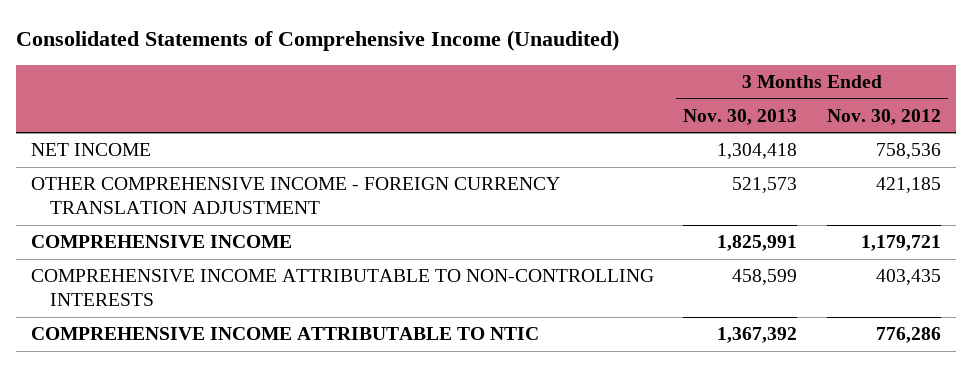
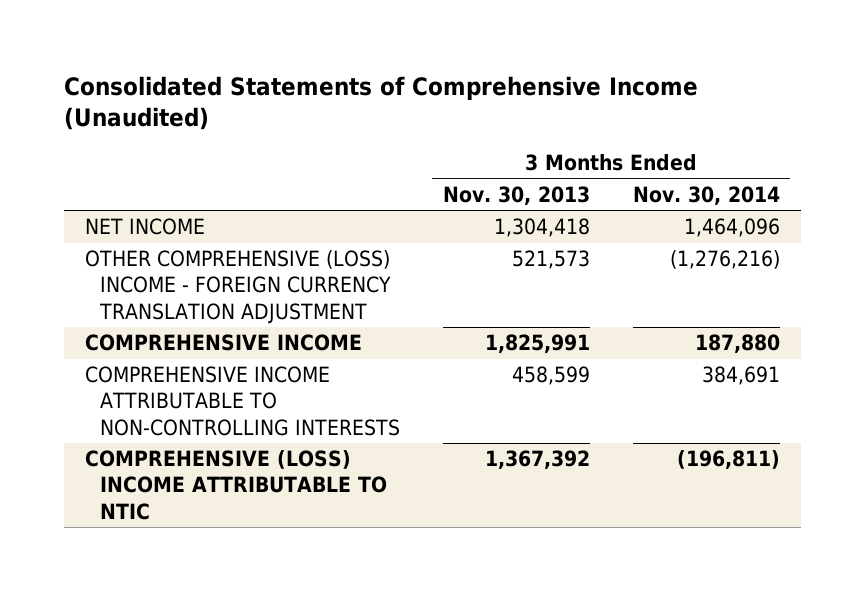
[826,108,941,125] Nov. 30, 2012 -> none
none -> [632,185,780,205] Nov. 30, 2014
[30,177,560,215] OTHER COMPREHENSIVE INCOME - FOREIGN CURRENCY TRANSLATION ADJUSTMENT -> [85,250,391,324] OTHER COMPREHENSIVE (LOSS) INCOME - FOREIGN CURRENCY TRANSLATION ADJUSTMENT
[30,327,539,341] COMPREHENSIVE INCOME ATTRIBUTABLE TO NTIC -> [85,450,387,520] COMPREHENSIVE (LOSS) INCOME ATTRIBUTABLE TO NTIC

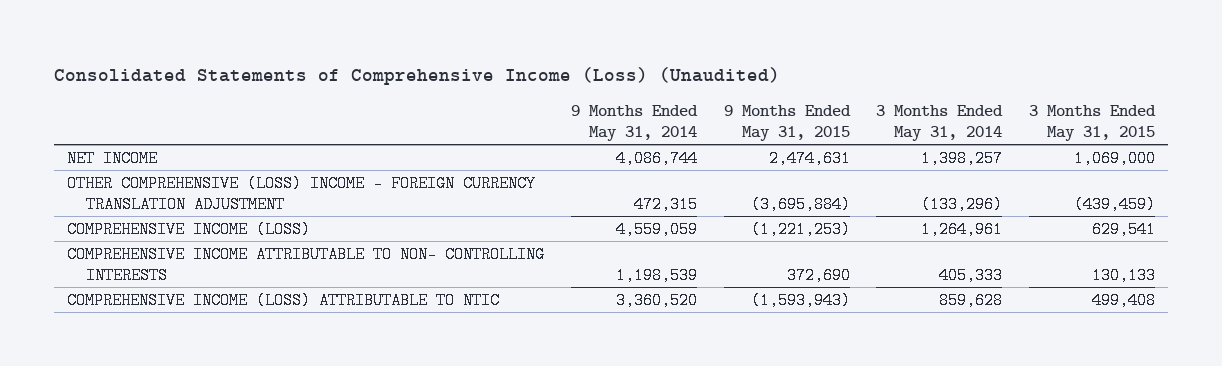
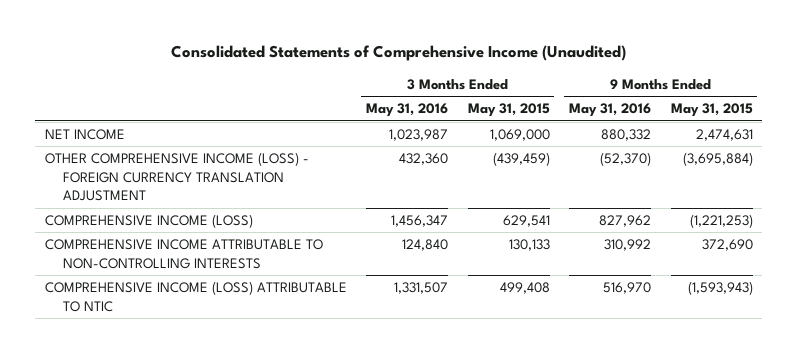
[54,67,781,86] Consolidated Statements of Comprehensive Income (Loss) (Unaudited) -> [170,45,626,62] Consolidated Statements of Comprehensive Income (Unaudited)
[570,105,698,142] 9 Months Ended May 31, 2014 -> none
[876,105,1004,142] 3 Months Ended May 31, 2014 -> none
none -> [366,103,449,118] May 31, 2016
none -> [569,103,652,118] May 31, 2016
[67,174,537,213] OTHER COMPREHENSIVE (LOSS) INCOME - FOREIGN CURRENCY TRANSLATION ADJUSTMENT -> [44,151,309,202] OTHER COMPREHENSIVE INCOME (LOSS) - FOREIGN CURRENCY TRANSLATION ADJUSTMENT
[67,245,546,284] COMPREHENSIVE INCOME ATTRIBUTABLE TO NON- CONTROLLING INTERESTS -> [44,238,323,269] COMPREHENSIVE INCOME ATTRIBUTABLE TO NON-CONTROLLING INTERESTS

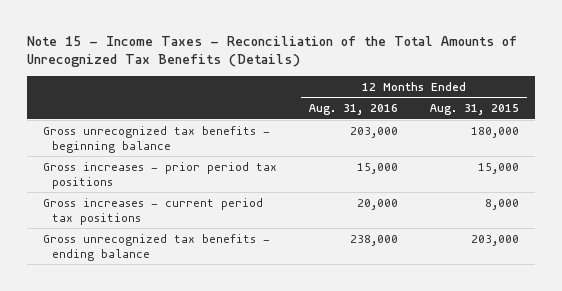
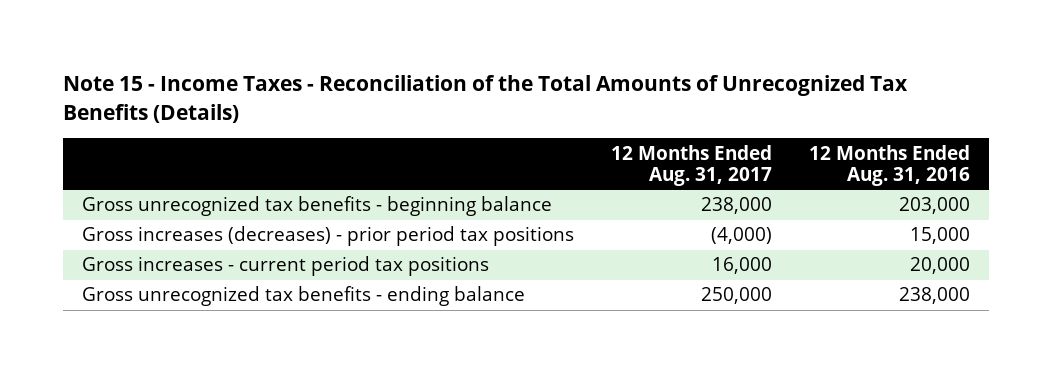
[429,104,519,116] Aug. 31, 2015 -> none
none -> [611,144,773,187] 12 Months Ended Aug. 31, 2017
[43,161,278,189] Gross increases - prior period tax positions -> [81,226,574,247] Gross increases (decreases) - prior period tax positions

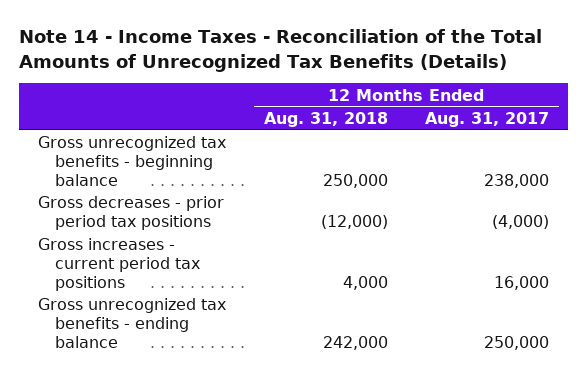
[62,75,908,124] Note 15 - Income Taxes - Reconciliation of the Total Amounts of Unrecognized Tax Benefits (Details) -> [18,29,542,72] Note 14 - Income Taxes - Reconciliation of the Total Amounts of Unrecognized Tax Benefits (Details)
[809,144,971,187] 12 Months Ended Aug. 31, 2016 -> none
none -> [263,111,388,127] Aug. 31, 2018
[81,226,574,247] Gross increases (decreases) - prior period tax positions -> [37,196,224,230] Gross decreases - prior period tax positions

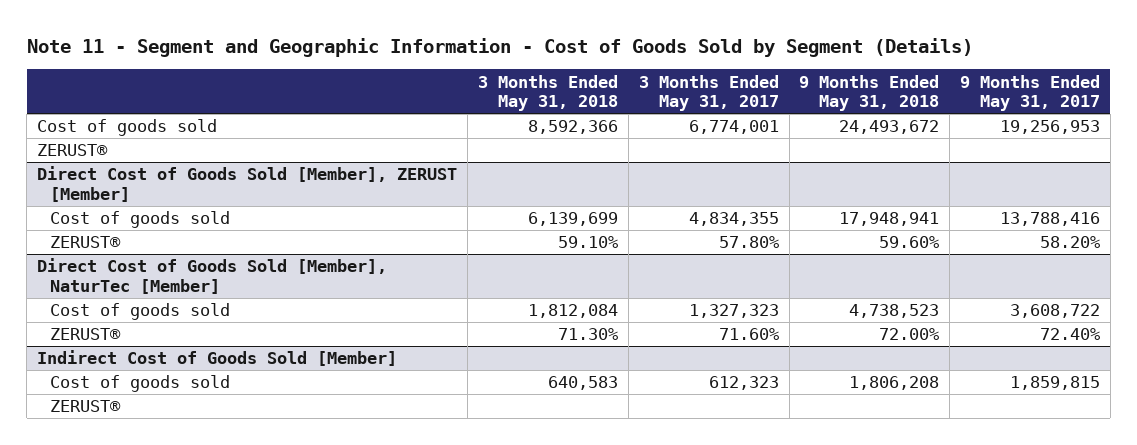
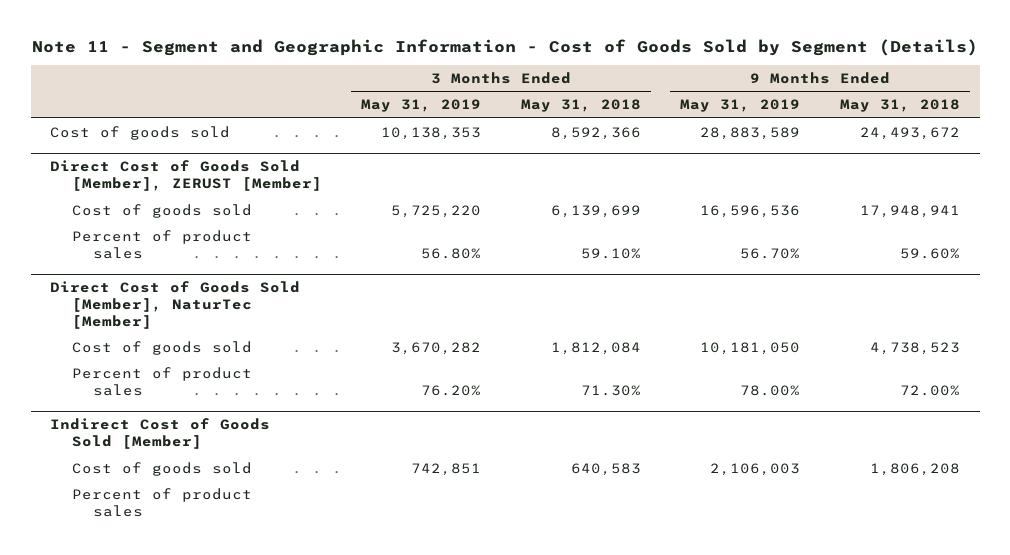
[638,74,779,111] 3 Months Ended May 31, 2017 -> none
[960,74,1101,111] 9 Months Ended May 31, 2017 -> none
none -> [361,99,482,113] May 31, 2019
none -> [680,99,801,113] May 31, 2019
[37,144,109,157] ZERUST® -> none
[49,236,121,249] ZERUST® -> [71,229,252,259] Percent of product sales
[49,328,121,341] ZERUST® -> [71,366,252,396] Percent of product sales
[49,400,121,413] ZERUST® -> [71,487,252,517] Percent of product sales

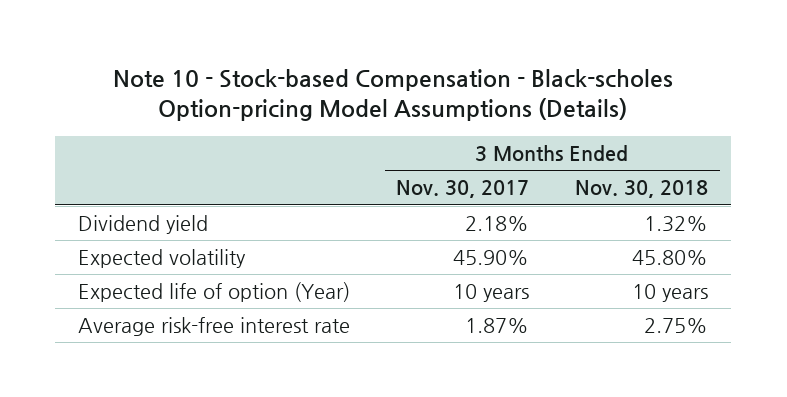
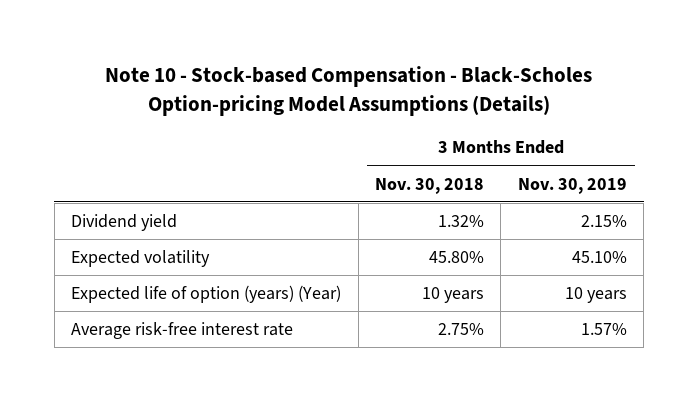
[113,68,674,122] Note 10 - Stock-based Compensation - Black-scholes Option-pricing Model Assumptions (Details) -> [104,66,592,116] Note 10 - Stock-based Compensation - Black-Scholes Option-pricing Model Assumptions (Details)
[396,180,530,199] Nov. 30, 2017 -> none
none -> [517,177,627,194] Nov. 30, 2019
[78,282,351,303] Expected life of option (Year) -> [71,285,342,304] Expected life of option (years) (Year)

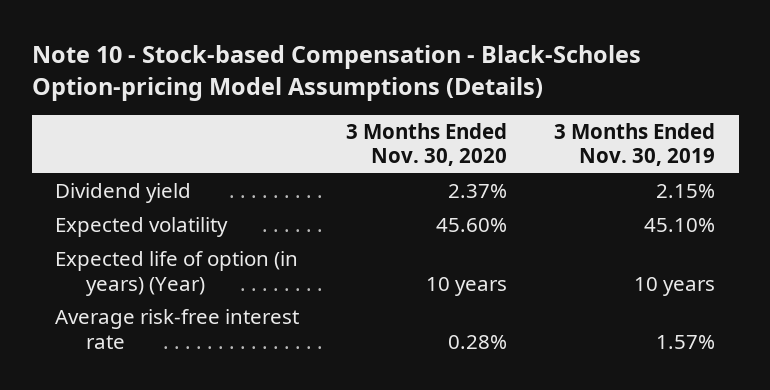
[374,177,484,194] Nov. 30, 2018 -> none
none -> [346,123,508,167] 3 Months Ended Nov. 30, 2020
[71,285,342,304] Expected life of option (years) (Year) -> [55,251,299,296] Expected life of option (in years) (Year)

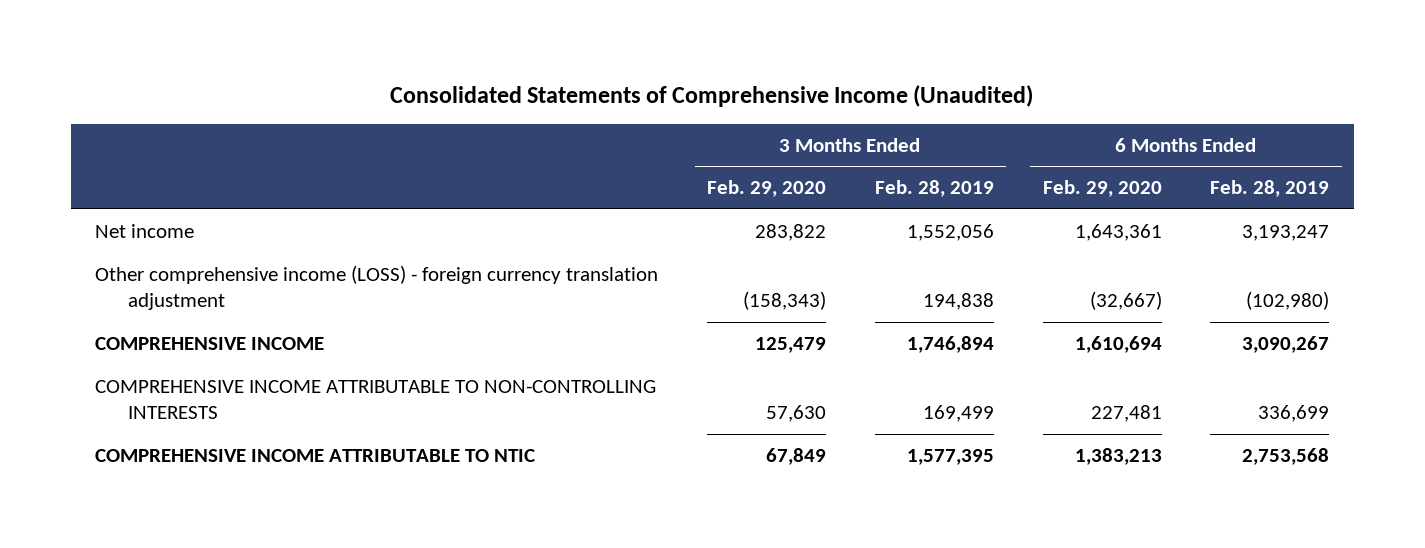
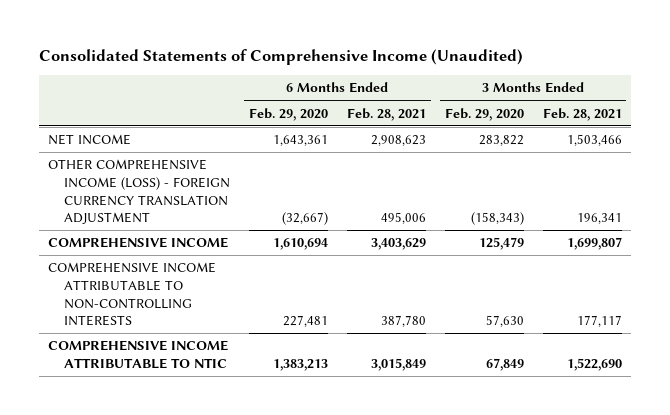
[874,180,994,198] Feb. 28, 2019 -> none
[1210,180,1330,198] Feb. 28, 2019 -> none
none -> [346,107,426,121] Feb. 28, 2021
none -> [542,107,622,121] Feb. 28, 2021
[95,224,195,239] Net income -> [47,134,131,146] NET INCOME
[95,265,659,311] Other comprehensive income (LOSS) - foreign currency translation adjustment -> [47,159,231,225] OTHER COMPREHENSIVE INCOME (LOSS) - FOREIGN CURRENCY TRANSLATION ADJUSTMENT

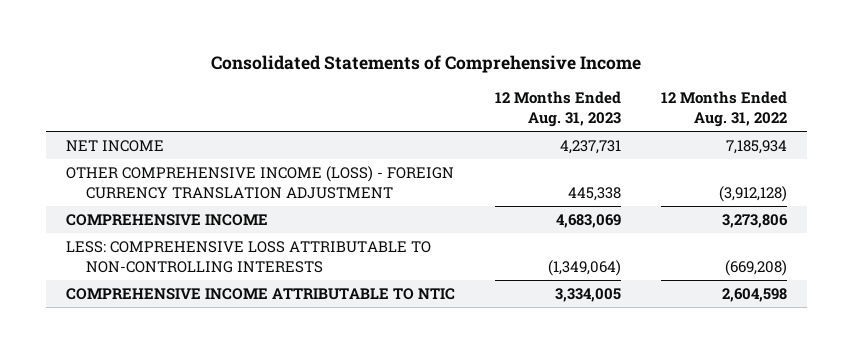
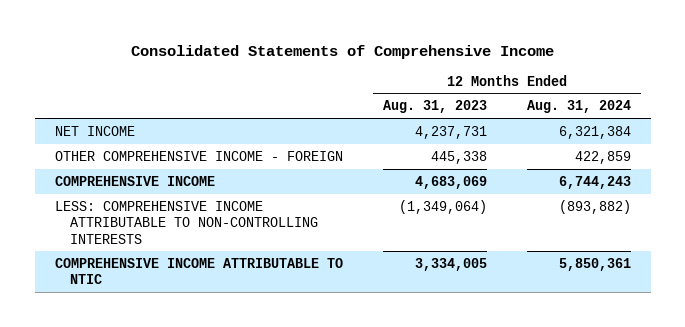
[660,91,787,127] 12 Months Ended Aug. 31, 2022 -> none
none -> [526,100,631,114] Aug. 31, 2024
[65,166,454,199] OTHER COMPREHENSIVE INCOME (LOSS) - FOREIGN CURRENCY TRANSLATION ADJUSTMENT -> [54,150,343,161] OTHER COMPREHENSIVE INCOME - FOREIGN
[65,241,431,273] LESS: COMPREHENSIVE LOSS ATTRIBUTABLE TO NON-CONTROLLING INTERESTS -> [54,200,319,244] LESS: COMPREHENSIVE INCOME ATTRIBUTABLE TO NON-CONTROLLING INTERESTS

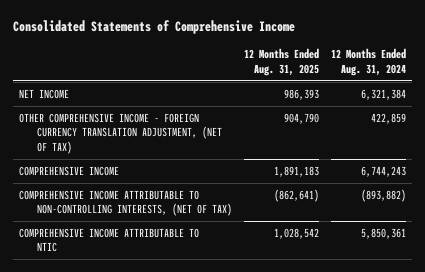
[382,100,487,114] Aug. 31, 2023 -> none
none -> [244,48,320,76] 12 Months Ended Aug. 31, 2025
[54,150,343,161] OTHER COMPREHENSIVE INCOME - FOREIGN -> [18,112,223,154] OTHER COMPREHENSIVE INCOME - FOREIGN CURRENCY TRANSLATION ADJUSTMENT, (NET OF TAX)
[54,200,319,244] LESS: COMPREHENSIVE INCOME ATTRIBUTABLE TO NON-CONTROLLING INTERESTS -> [18,189,233,217] COMPREHENSIVE INCOME ATTRIBUTABLE TO NON-CONTROLLING INTERESTS, (NET OF TAX)

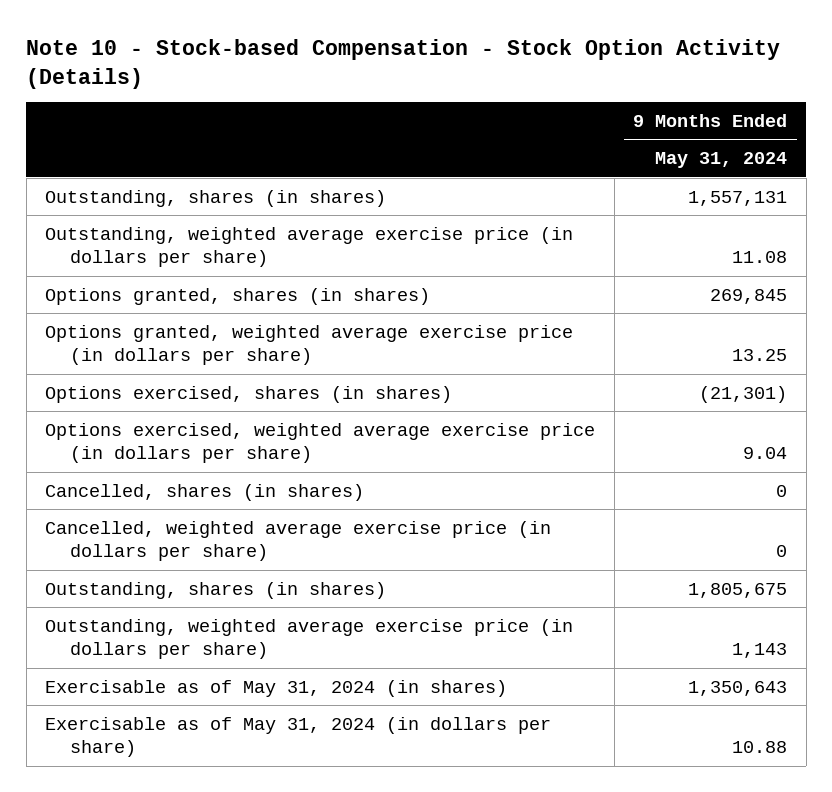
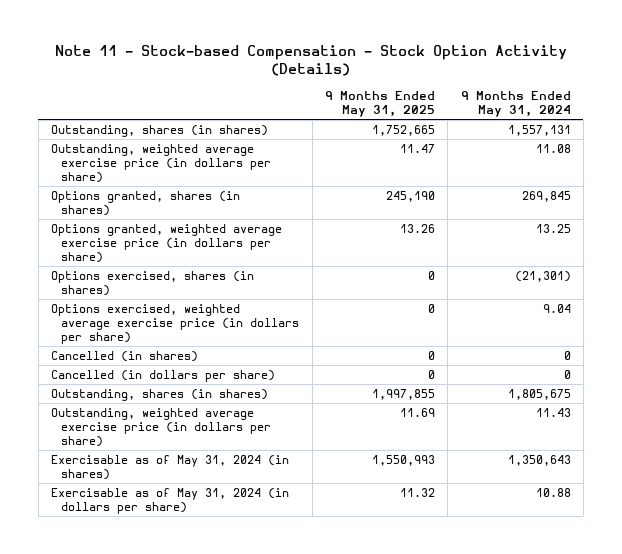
[26,38,781,89] Note 10 - Stock-based Compensation - Stock Option Activity (Details) -> [54,45,567,77] Note 11 - Stock-based Compensation - Stock Option Activity (Details)
none -> [325,90,436,117] 9 Months Ended May 31, 2025
[45,483,365,501] Cancelled, shares (in shares) -> [51,350,199,362] Cancelled (in shares)
[45,520,552,562] Cancelled, weighted average exercise price (in dollars per share) -> [51,369,276,382] Cancelled (in dollars per share)
[732,643,788,659] 1,143 -> [535,407,571,417] 11.43

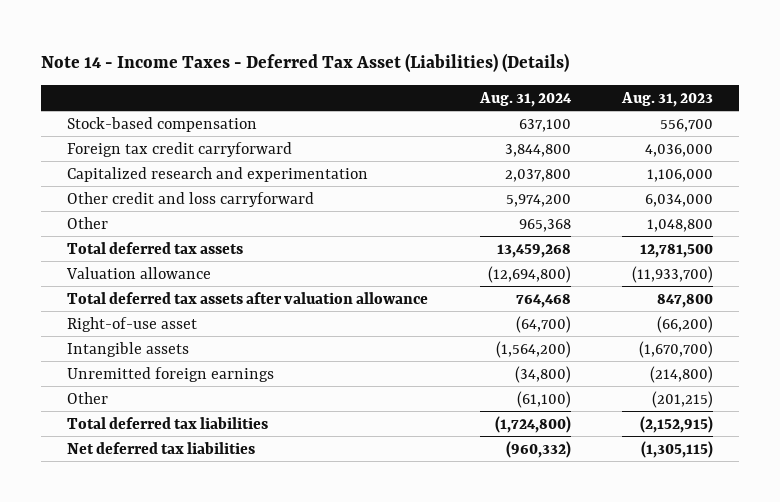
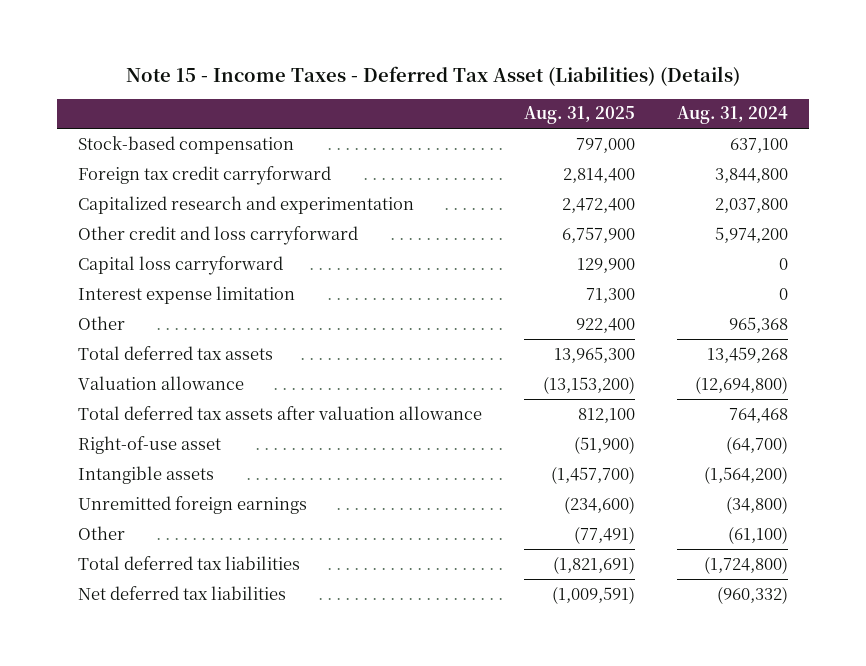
[40,52,569,72] Note 14 - Income Taxes - Deferred Tax Asset (Liabilities) (Details) -> [126,66,741,87] Note 15 - Income Taxes - Deferred Tax Asset (Liabilities) (Details)
[621,91,714,107] Aug. 31, 2023 -> none
none -> [524,106,636,125] Aug. 31, 2025
none -> [77,255,283,275] Capital loss carryforward
none -> [77,285,295,304] Interest expense limitation

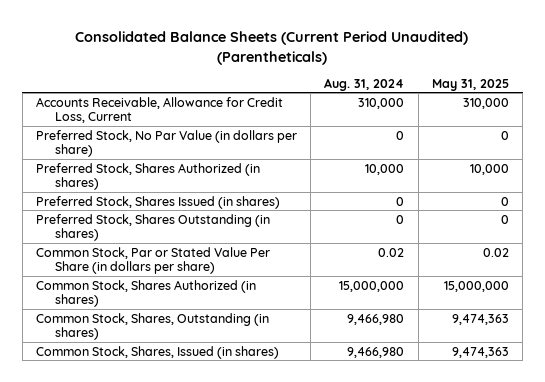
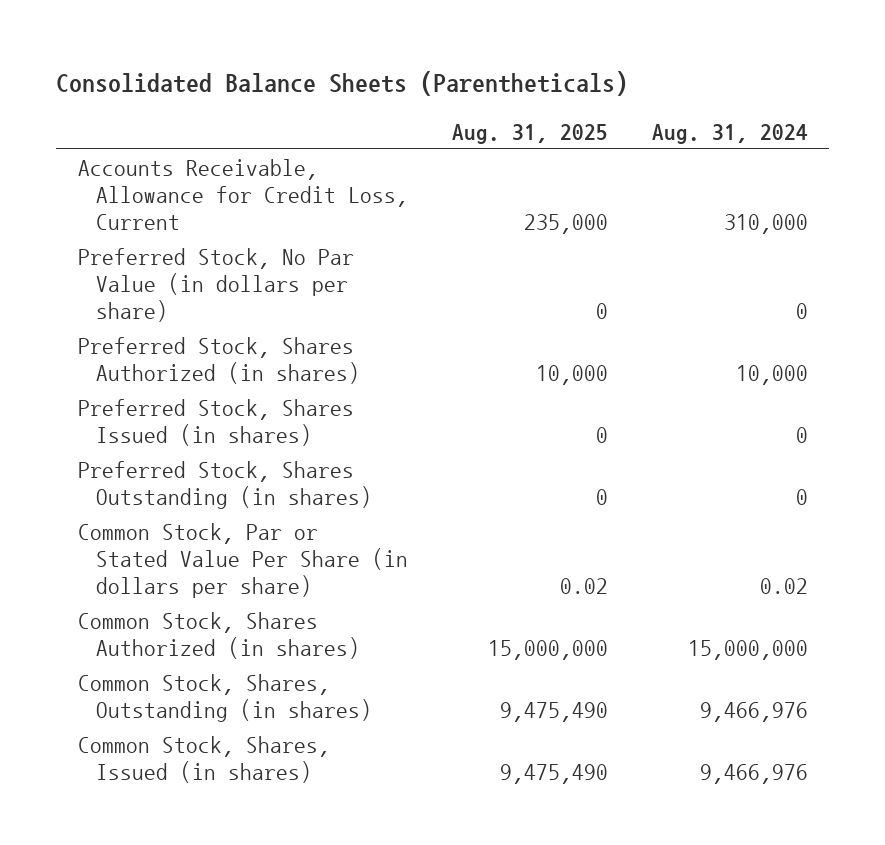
[75,30,469,65] Consolidated Balance Sheets (Current Period Unaudited) (Parentheticals) -> [55,71,628,97] Consolidated Balance Sheets (Parentheticals)
[431,78,509,91] May 31, 2025 -> none
none -> [451,123,608,144] Aug. 31, 2025
[347,313,405,325] 9,466,980 -> [699,701,808,722] 9,466,976
[347,346,405,358] 9,466,980 -> [699,763,808,784] 9,466,976

